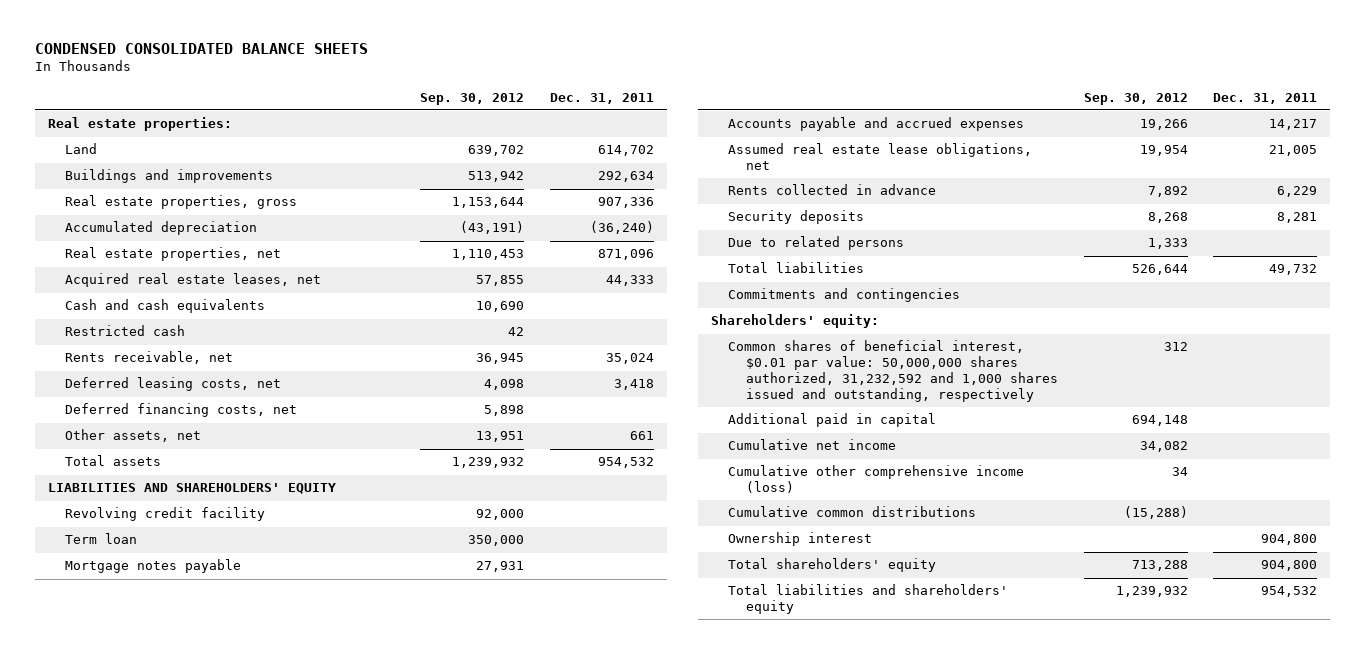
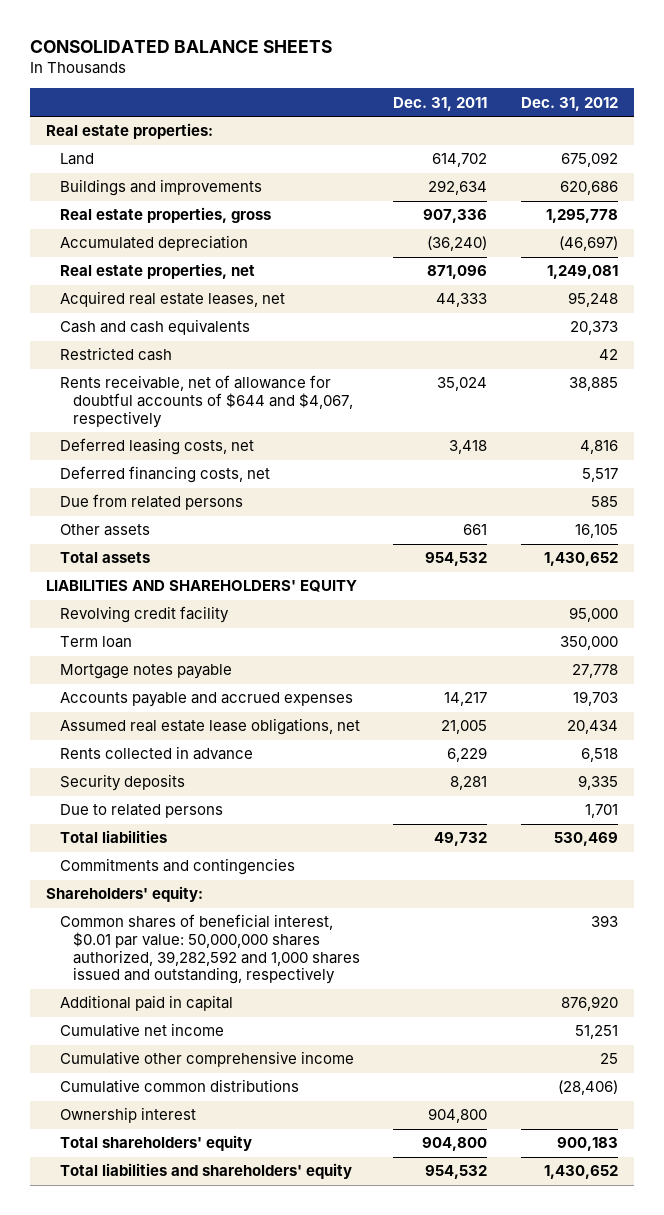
[34,43,368,55] CONDENSED CONSOLIDATED BALANCE SHEETS -> [29,40,332,54] CONSOLIDATED BALANCE SHEETS
[419,92,524,105] Sep. 30, 2012 -> none
none -> [520,96,618,111] Dec. 31, 2012
[64,351,233,365] Rents receivable, net -> [59,375,353,428] Rents receivable, net of allowance for doubtful accounts of $644 and $4,067, respectively
none -> [59,494,243,511] Due from related persons
[64,429,201,443] Other assets, net -> [59,524,150,537] Other assets
[728,340,1058,403] Common shares of beneficial interest, $0.01 par value: 50,000,000 shares authorized, 31,232,592 and 1,000 shares issued and outstanding, respectively -> [59,914,360,985] Common shares of beneficial interest, $0.01 par value: 50,000,000 shares authorized, 39,282,592 and 1,000 shares issued and outstanding, respectively
[728,465,1025,494] Cumulative other comprehensive income (loss) -> [59,1051,354,1068] Cumulative other comprehensive income

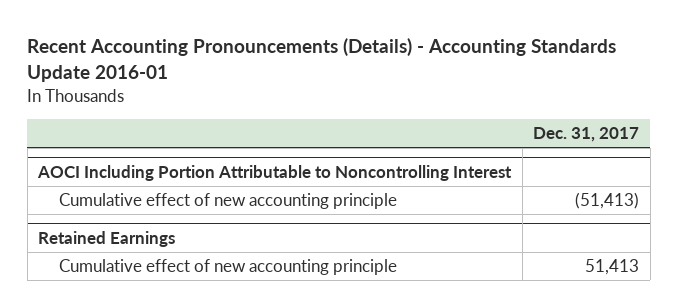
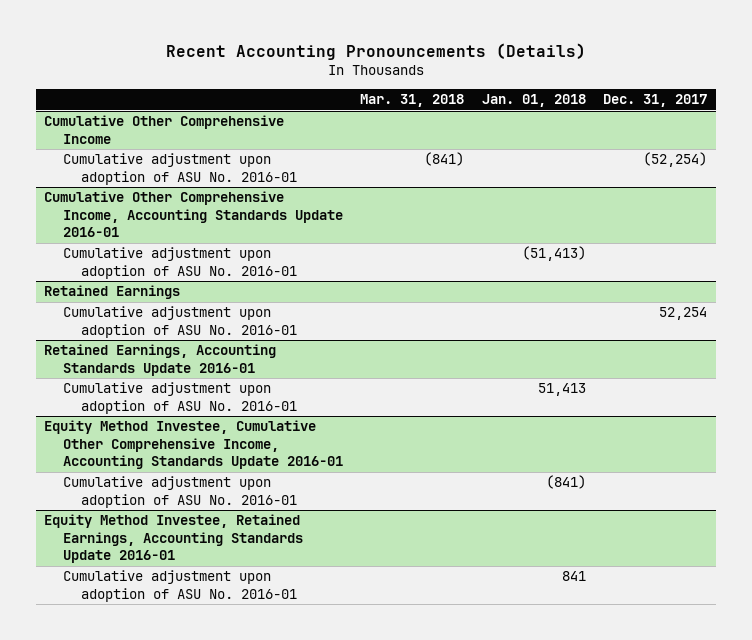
[27,38,617,83] Recent Accounting Pronouncements (Details) - Accounting Standards Update 2016-01 -> [165,42,586,60] Recent Accounting Pronouncements (Details)
none -> [360,94,465,108] Mar. 31, 2018
none -> [481,94,586,108] Jan. 01, 2018
[59,193,398,210] Cumulative effect of new accounting principle -> none
[37,165,513,182] AOCI Including Portion Attributable to Noncontrolling Interest -> [44,115,285,144] Cumulative Other Comprehensive Income
none -> [62,153,298,185] Cumulative adjustment upon adoption of ASU No. 2016-01
none -> [44,191,343,238] Cumulative Other Comprehensive Income, Accounting Standards Update 2016-01
none -> [62,247,298,279] Cumulative adjustment upon adoption of ASU No. 2016-01
[59,259,398,276] Cumulative effect of new accounting principle -> none
none -> [62,306,298,338] Cumulative adjustment upon adoption of ASU No. 2016-01
none -> [44,344,277,376] Retained Earnings, Accounting Standards Update 2016-01
none -> [62,382,298,414] Cumulative adjustment upon adoption of ASU No. 2016-01
none -> [44,420,343,470] Equity Method Investee, Cumulative Other Comprehensive Income, Accounting Standards Update 2016-01
none -> [62,476,298,508] Cumulative adjustment upon adoption of ASU No. 2016-01
none -> [44,514,303,564] Equity Method Investee, Retained Earnings, Accounting Standards Update 2016-01
none -> [62,570,298,602] Cumulative adjustment upon adoption of ASU No. 2016-01

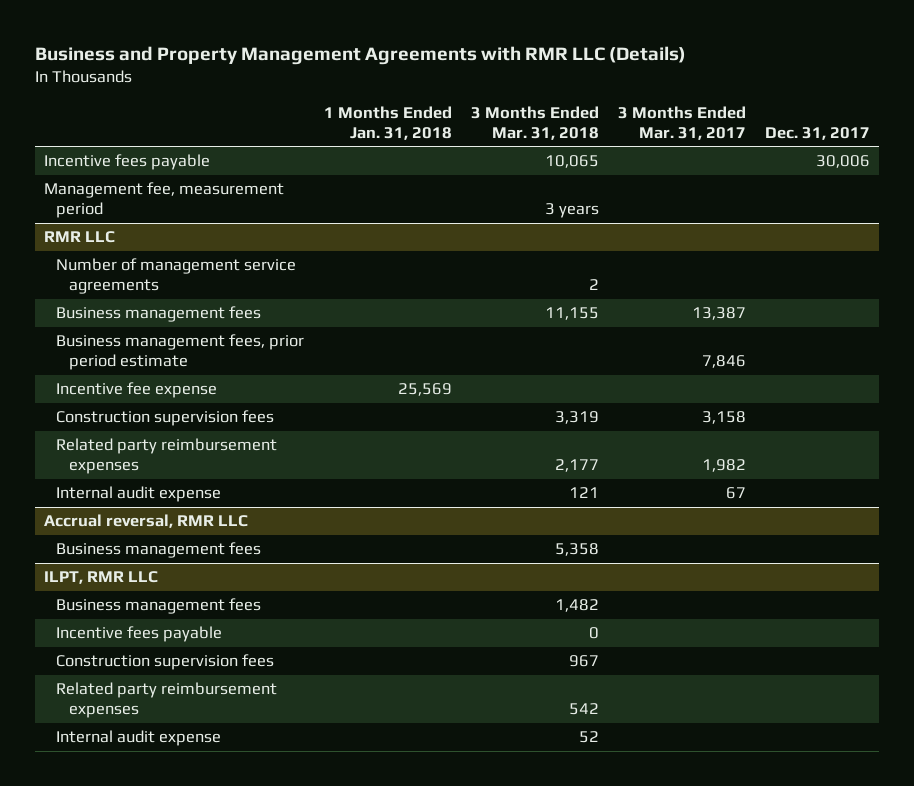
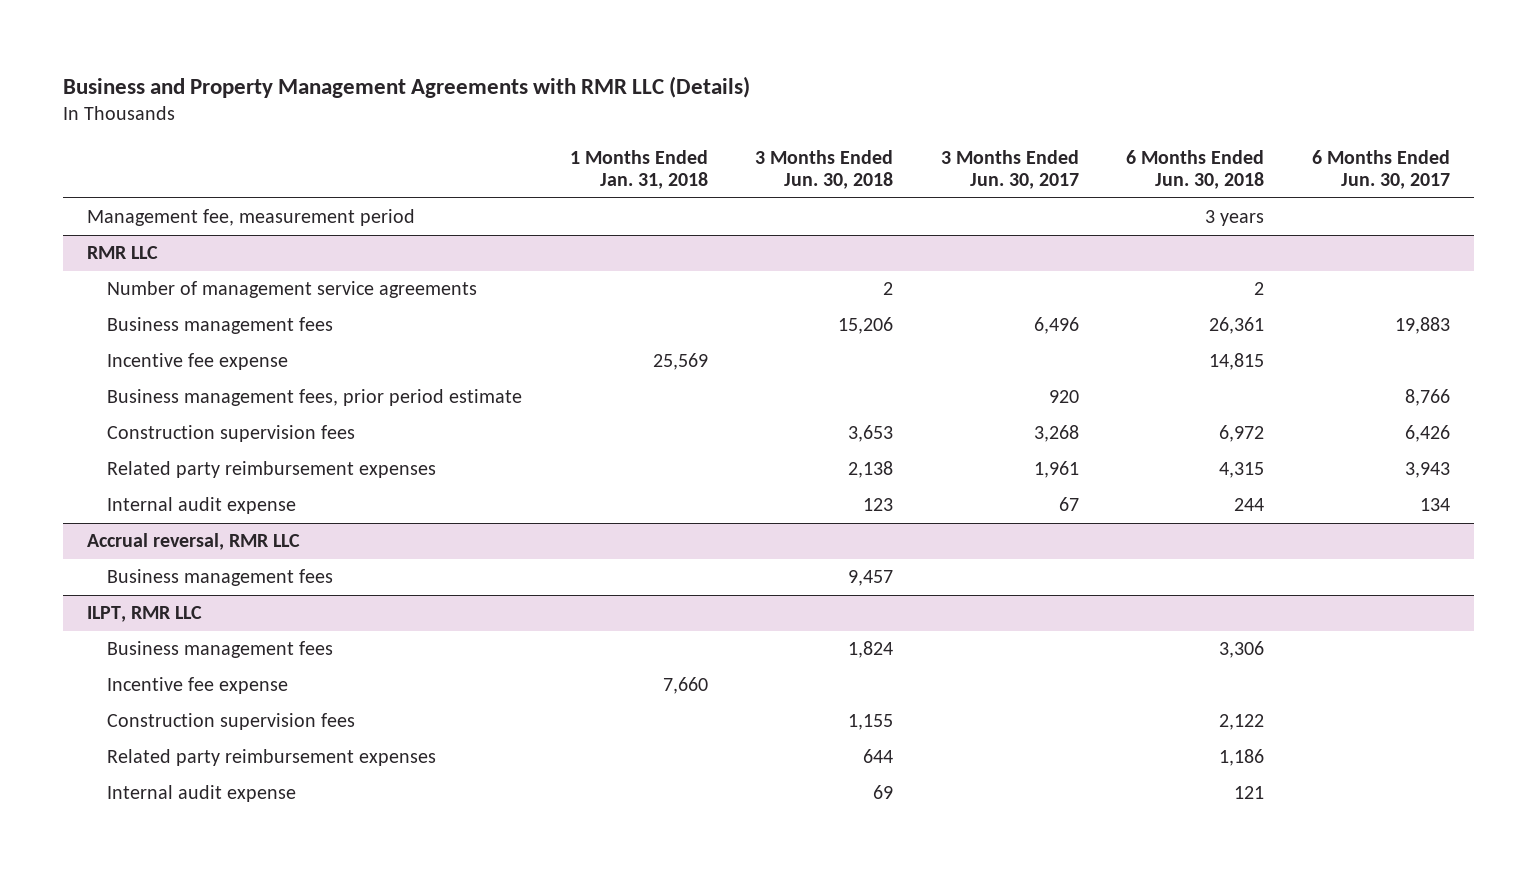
[470,105,599,140] 3 Months Ended Mar. 31, 2018 -> none
[617,105,746,140] 3 Months Ended Mar. 31, 2017 -> none
[764,126,870,140] Dec. 31, 2017 -> none
none -> [755,149,894,190] 3 Months Ended Jun. 30, 2018
none -> [940,149,1079,190] 3 Months Ended Jun. 30, 2017
none -> [1126,149,1265,190] 6 Months Ended Jun. 30, 2018
none -> [1312,149,1451,190] 6 Months Ended Jun. 30, 2017
[44,154,211,171] Incentive fees payable -> none
[56,334,305,371] Business management fees, prior period estimate -> [107,389,523,407] Business management fees, prior period estimate
[56,626,223,643] Incentive fees payable -> none
none -> [107,677,289,695] Incentive fee expense

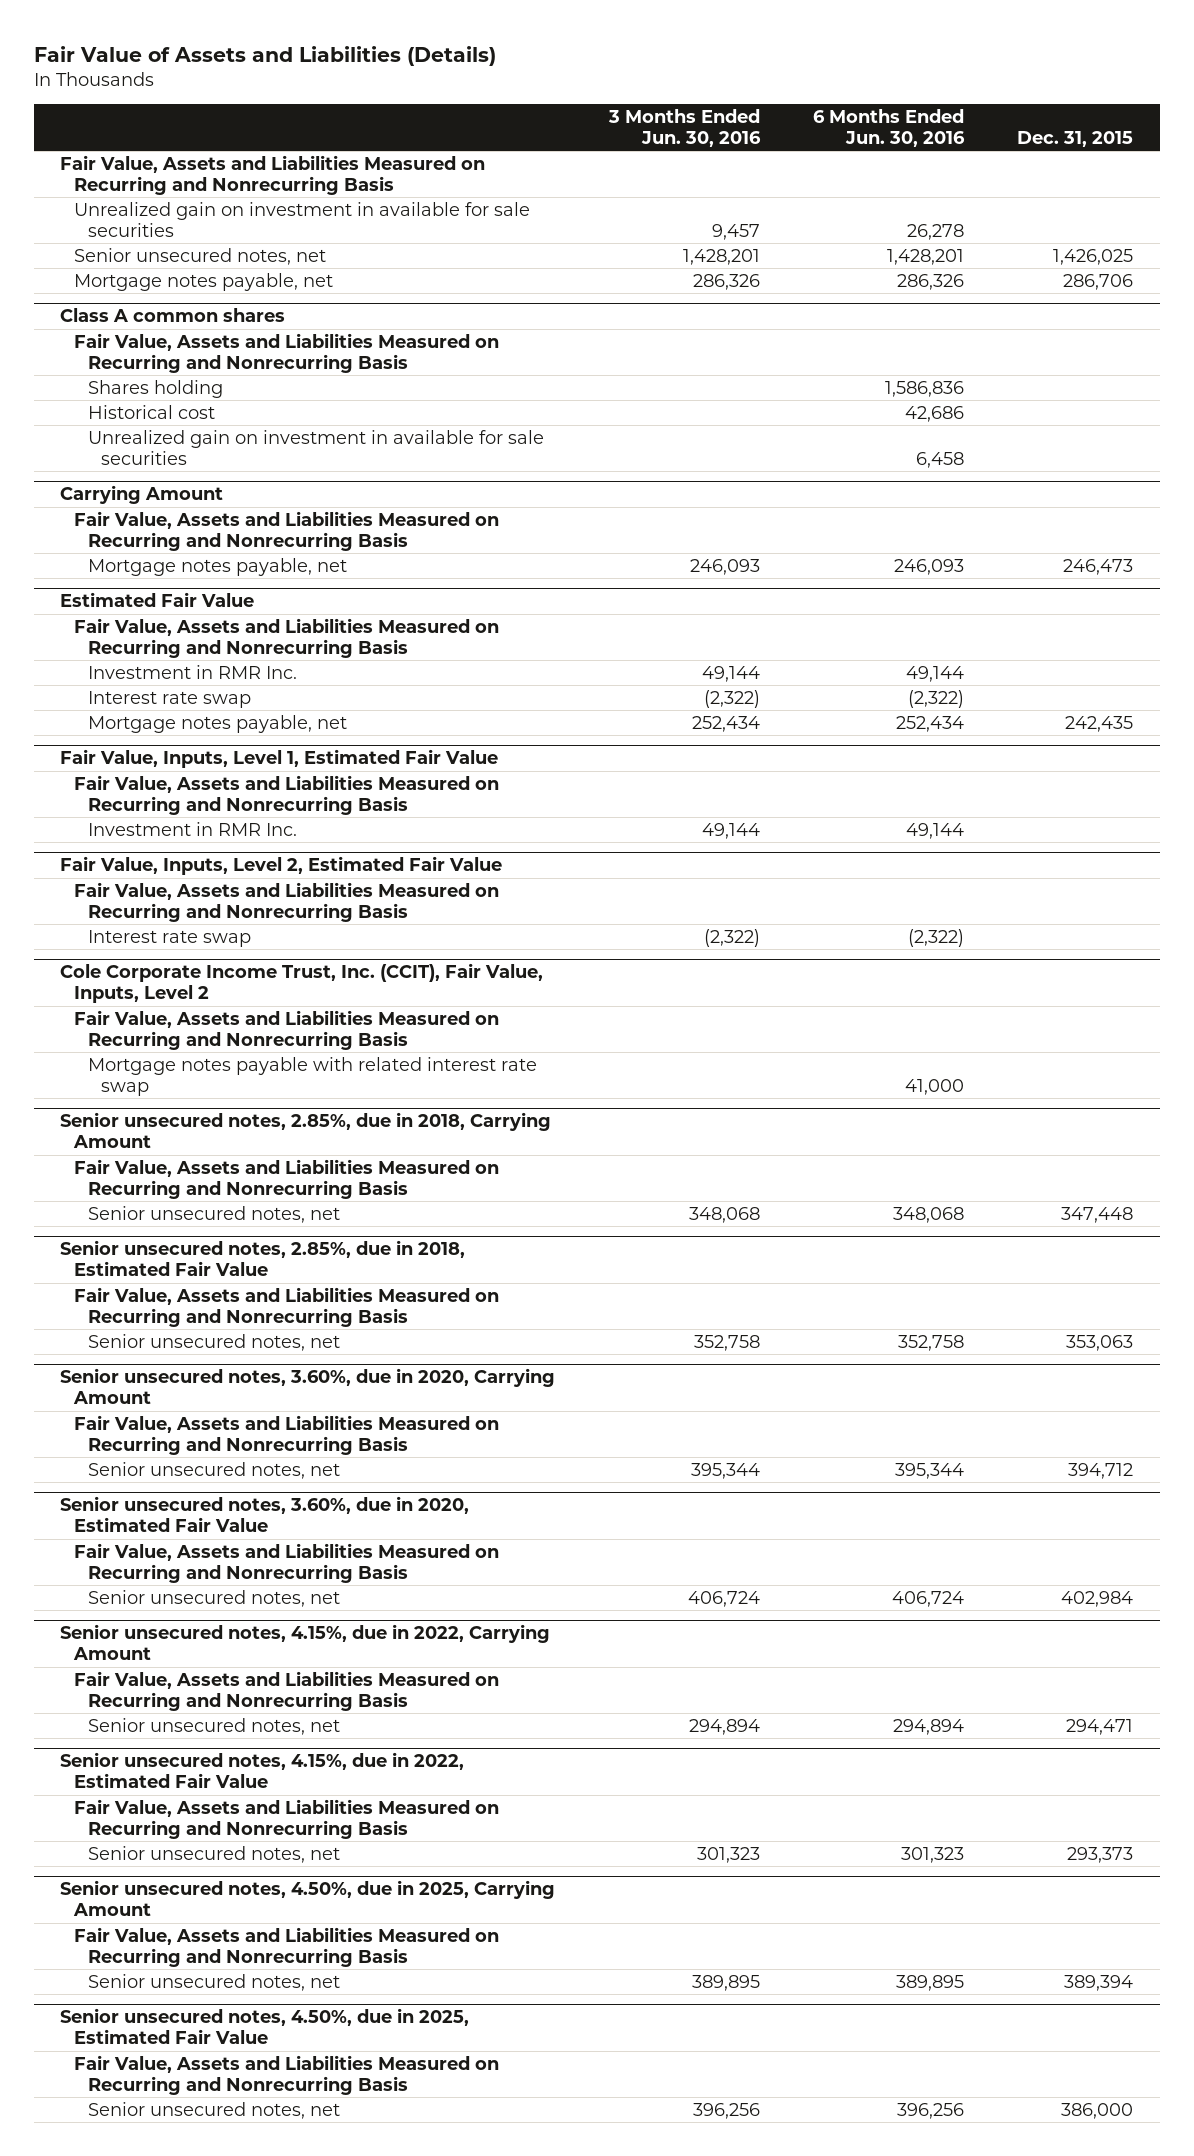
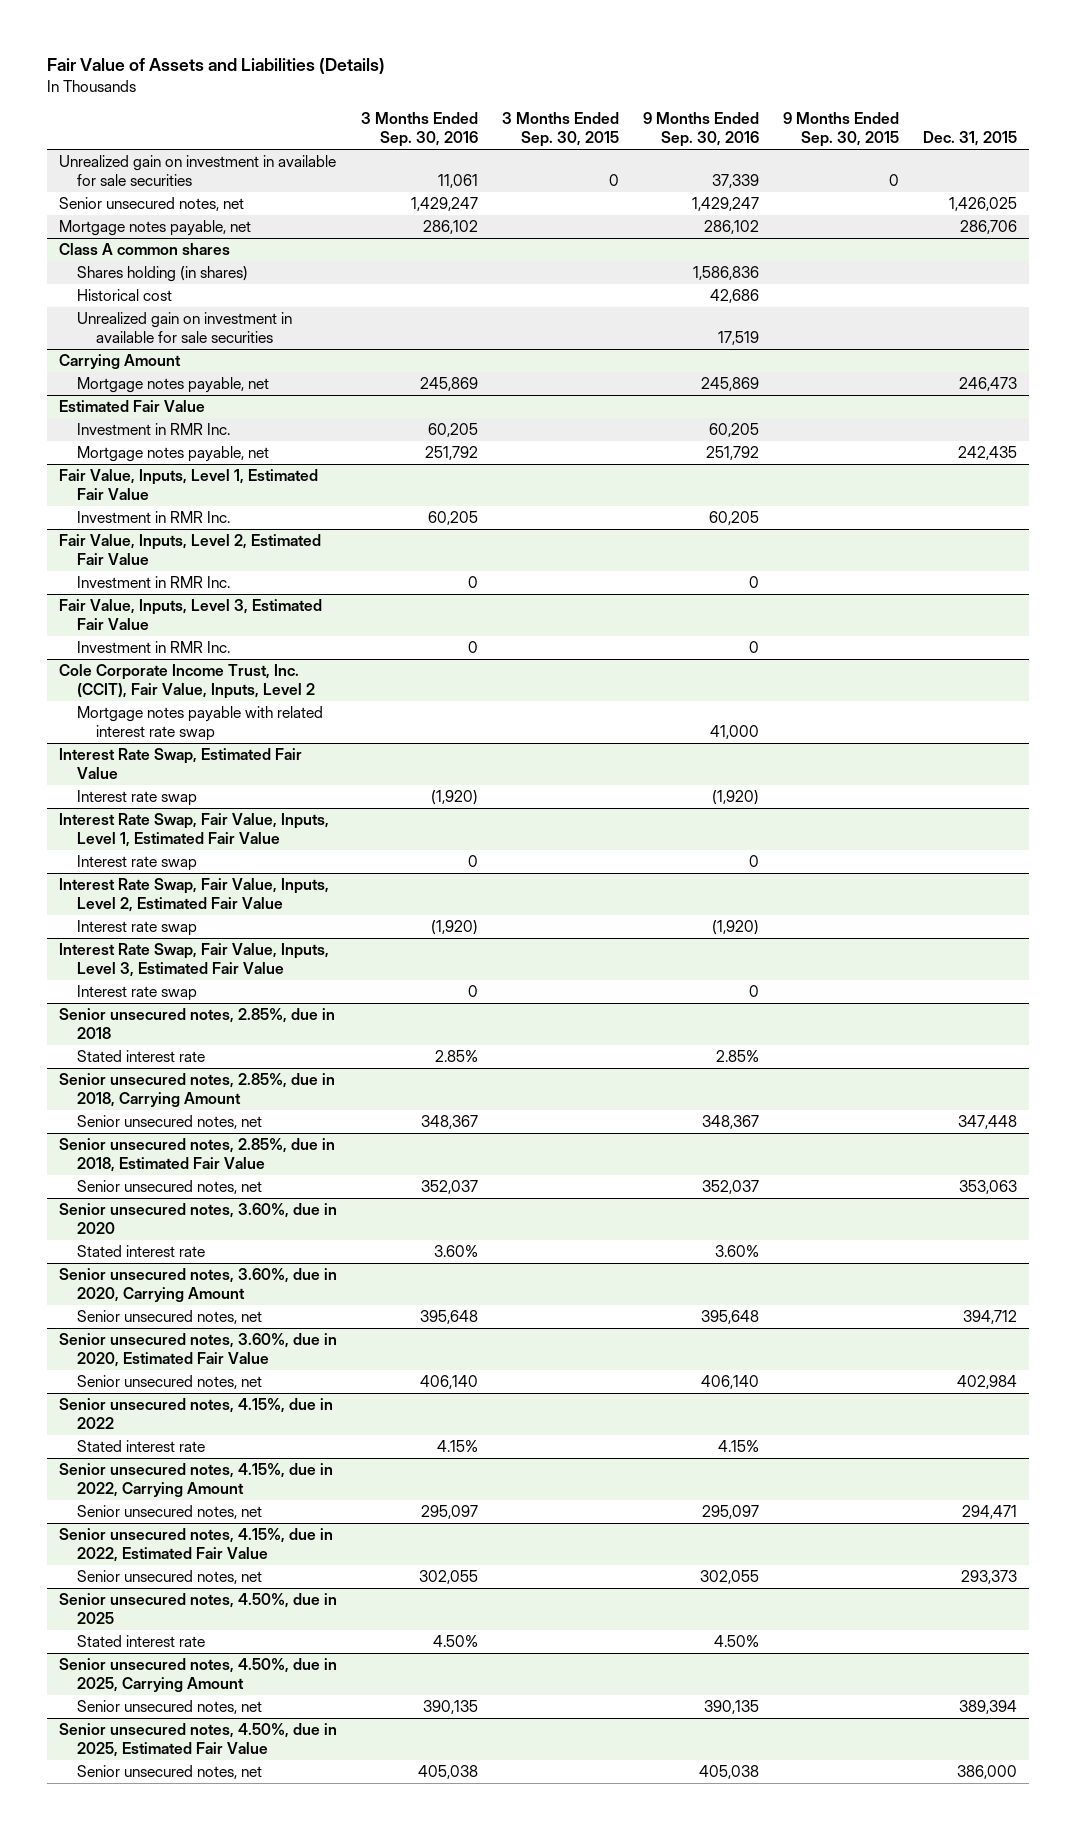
[607,108,761,147] 3 Months Ended Jun. 30, 2016 -> none
[812,108,965,147] 6 Months Ended Jun. 30, 2016 -> none
none -> [360,112,478,148] 3 Months Ended Sep. 30, 2016
none -> [502,112,620,148] 3 Months Ended Sep. 30, 2015
none -> [643,112,760,148] 9 Months Ended Sep. 30, 2016
none -> [783,112,900,148] 9 Months Ended Sep. 30, 2015
[60,154,486,195] Fair Value, Assets and Liabilities Measured on Recurring and Nonrecurring Basis -> none
[74,332,500,373] Fair Value, Assets and Liabilities Measured on Recurring and Nonrecurring Basis -> none
[87,379,223,398] Shares holding -> [77,266,249,283] Shares holding (in shares)
[74,510,500,551] Fair Value, Assets and Liabilities Measured on Recurring and Nonrecurring Basis -> none
[74,617,500,658] Fair Value, Assets and Liabilities Measured on Recurring and Nonrecurring Basis -> none
[87,690,251,708] Interest rate swap -> none
[74,774,500,815] Fair Value, Assets and Liabilities Measured on Recurring and Nonrecurring Basis -> none
[74,881,500,922] Fair Value, Assets and Liabilities Measured on Recurring and Nonrecurring Basis -> none
[87,929,251,947] Interest rate swap -> none
none -> [77,576,231,589] Investment in RMR Inc.
none -> [58,599,322,631] Fair Value, Inputs, Level 3, Estimated Fair Value
none -> [77,641,231,654] Investment in RMR Inc.
[74,1009,500,1050] Fair Value, Assets and Liabilities Measured on Recurring and Nonrecurring Basis -> none
none -> [58,748,302,780] Interest Rate Swap, Estimated Fair Value
none -> [77,790,198,807] Interest rate swap
none -> [58,813,329,848] Interest Rate Swap, Fair Value, Inputs, Level 1, Estimated Fair Value
none -> [77,855,198,872] Interest rate swap
none -> [58,878,329,913] Interest Rate Swap, Fair Value, Inputs, Level 2, Estimated Fair Value
none -> [77,920,198,937] Interest rate swap
none -> [58,943,329,978] Interest Rate Swap, Fair Value, Inputs, Level 3, Estimated Fair Value
none -> [77,985,198,1002] Interest rate swap
none -> [58,1008,335,1040] Senior unsecured notes, 2.85%, due in 2018
none -> [77,1050,206,1063] Stated interest rate
[74,1158,500,1199] Fair Value, Assets and Liabilities Measured on Recurring and Nonrecurring Basis -> none
[74,1286,500,1327] Fair Value, Assets and Liabilities Measured on Recurring and Nonrecurring Basis -> none
none -> [58,1203,337,1235] Senior unsecured notes, 3.60%, due in 2020
none -> [77,1245,206,1258] Stated interest rate
[74,1414,500,1455] Fair Value, Assets and Liabilities Measured on Recurring and Nonrecurring Basis -> none
[74,1542,500,1583] Fair Value, Assets and Liabilities Measured on Recurring and Nonrecurring Basis -> none
none -> [58,1398,333,1430] Senior unsecured notes, 4.15%, due in 2022
none -> [77,1440,206,1453] Stated interest rate
[74,1670,500,1711] Fair Value, Assets and Liabilities Measured on Recurring and Nonrecurring Basis -> none
[74,1798,500,1839] Fair Value, Assets and Liabilities Measured on Recurring and Nonrecurring Basis -> none
none -> [58,1593,337,1625] Senior unsecured notes, 4.50%, due in 2025
none -> [77,1635,206,1648] Stated interest rate
[74,1926,500,1967] Fair Value, Assets and Liabilities Measured on Recurring and Nonrecurring Basis -> none
[74,2054,500,2095] Fair Value, Assets and Liabilities Measured on Recurring and Nonrecurring Basis -> none

